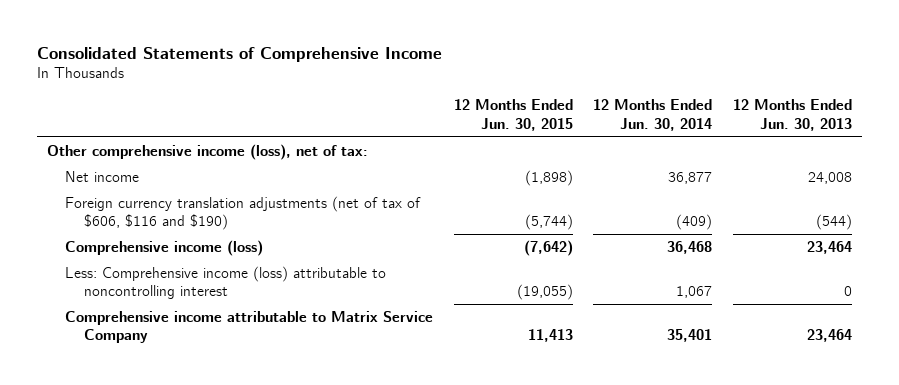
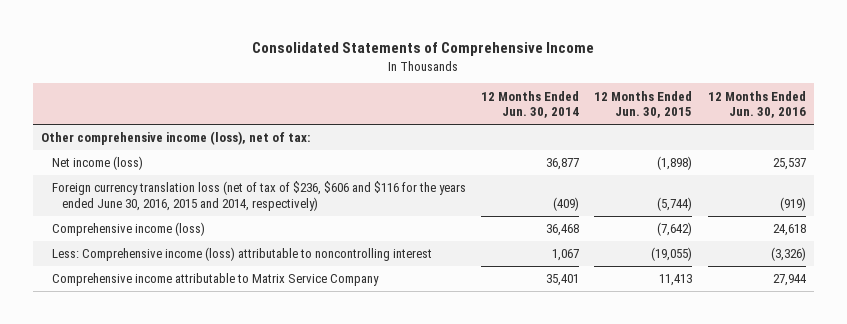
[733,99,853,131] 12 Months Ended Jun. 30, 2013 -> none
none -> [707,90,806,119] 12 Months Ended Jun. 30, 2016
[65,170,140,182] Net income -> [51,156,143,171] Net income (loss)
[65,195,422,231] Foreign currency translation adjustments (net of tax of $606, $116 and $190) -> [51,181,466,211] Foreign currency translation loss (net of tax of $236, $606 and $116 for the years ended June 30, 2016, 2015 and 2014, respectively)

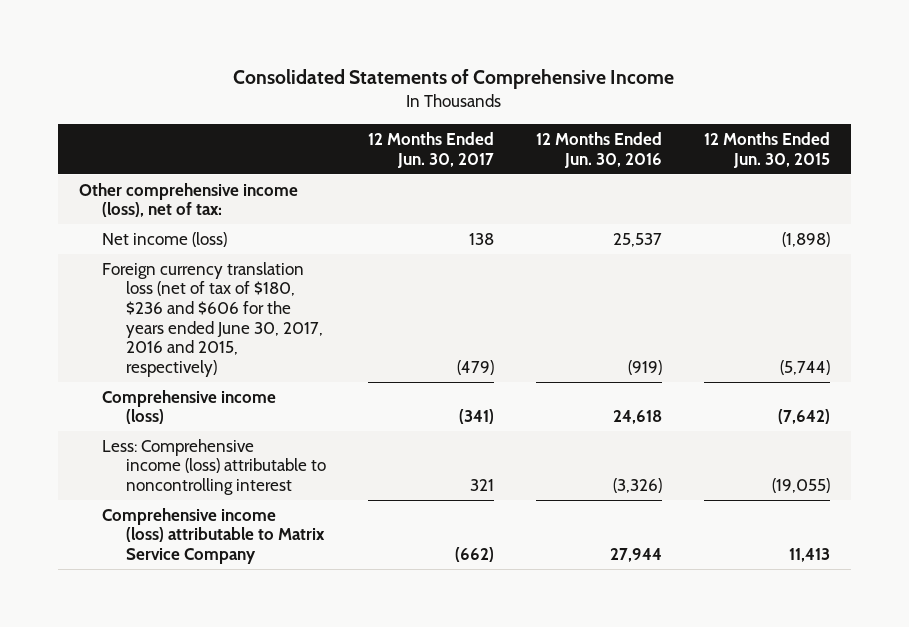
[480,90,579,119] 12 Months Ended Jun. 30, 2014 -> none
none -> [367,131,494,168] 12 Months Ended Jun. 30, 2017
[51,181,466,211] Foreign currency translation loss (net of tax of $236, $606 and $116 for the years ended June 30, 2016, 2015 and 2014, respectively) -> [102,261,323,377] Foreign currency translation loss (net of tax of $180, $236 and $606 for the years ended June 30, 2017, 2016 and 2015, respectively)
[51,273,379,287] Comprehensive income attributable to Matrix Service Company -> [102,507,325,565] Comprehensive income (loss) attributable to Matrix Service Company

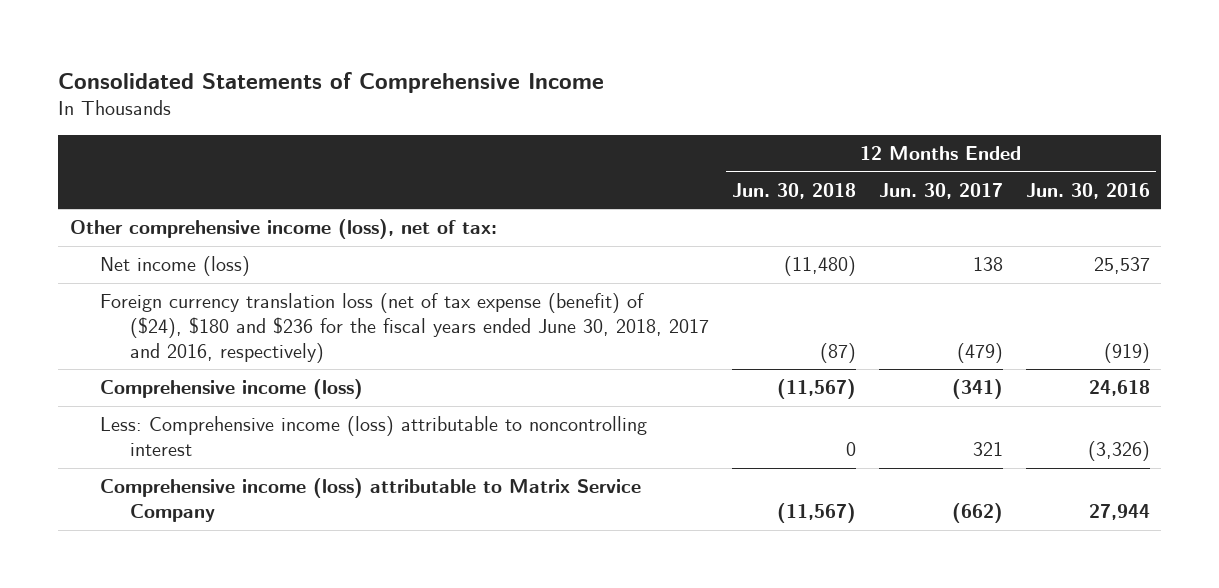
[703,131,830,168] 12 Months Ended Jun. 30, 2015 -> none
none -> [731,182,856,199] Jun. 30, 2018
[102,261,323,377] Foreign currency translation loss (net of tax of $180, $236 and $606 for the years ended June 30, 2017, 2016 and 2015, respectively) -> [99,293,709,363] Foreign currency translation loss (net of tax expense (benefit) of ($24), $180 and $236 for the fiscal years ended June 30, 2018, 2017 and 2016, respectively)

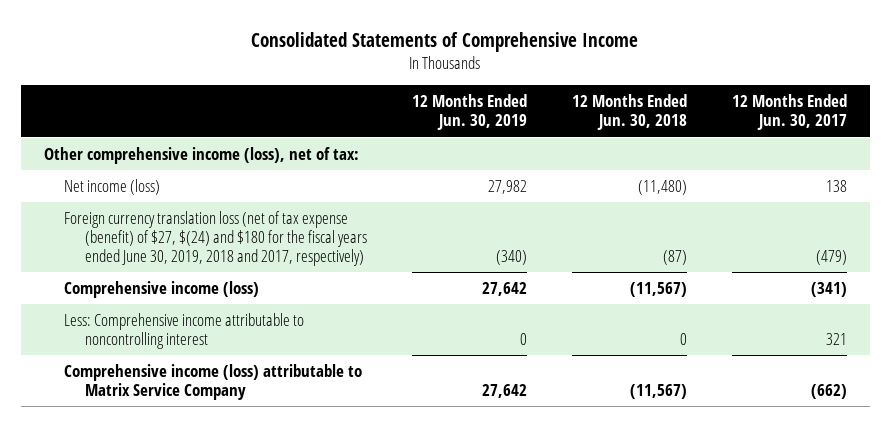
[1025,182,1150,199] Jun. 30, 2016 -> none
none -> [411,94,527,131] 12 Months Ended Jun. 30, 2019
[99,293,709,363] Foreign currency translation loss (net of tax expense (benefit) of ($24), $180 and $236 for the fiscal years ended June 30, 2018, 2017 and 2016, respectively) -> [64,210,367,267] Foreign currency translation loss (net of tax expense (benefit) of $27, $(24) and $180 for the fiscal years ended June 30, 2019, 2018 and 2017, respectively)
[99,416,647,457] Less: Comprehensive income (loss) attributable to noncontrolling interest -> [64,312,305,350] Less: Comprehensive income attributable to noncontrolling interest

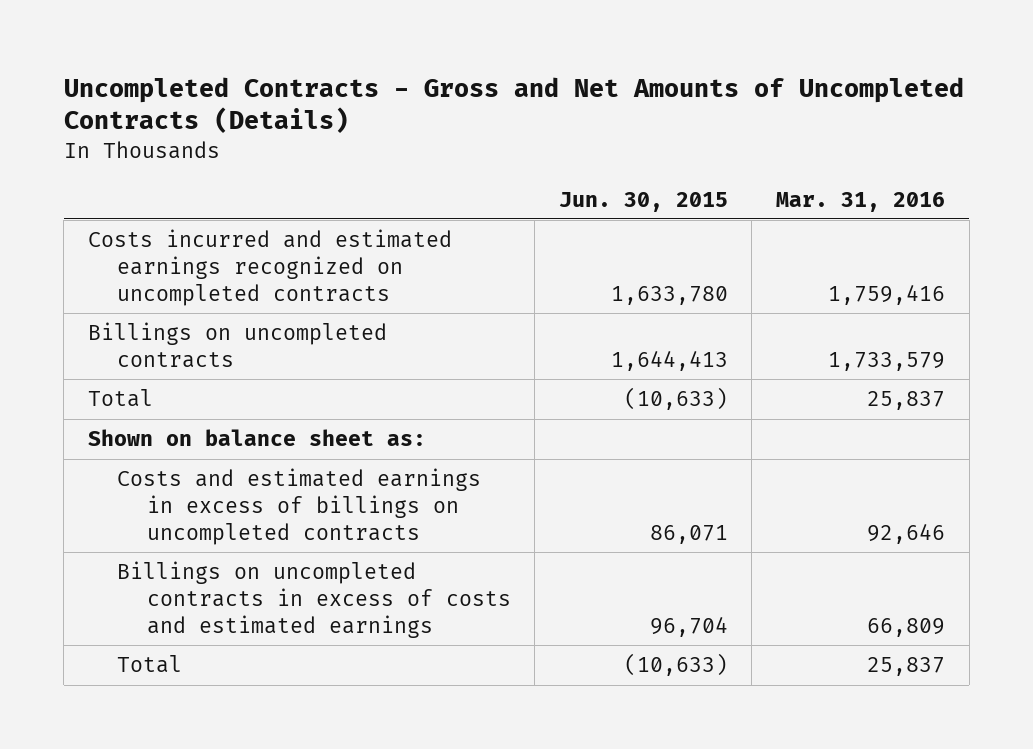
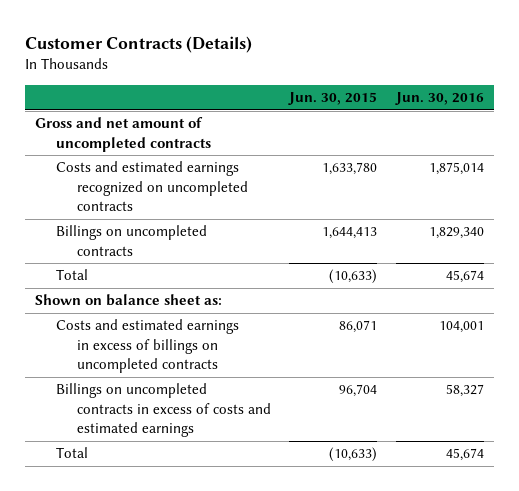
[63,76,964,134] Uncompleted Contracts - Gross and Net Amounts of Uncompleted Contracts (Details) -> [25,35,253,53] Customer Contracts (Details)
[776,191,946,212] Mar. 31, 2016 -> none
none -> [395,92,485,106] Jun. 30, 2016
none -> [34,117,211,152] Gross and net amount of uncompleted contracts
[87,229,452,306] Costs incurred and estimated earnings recognized on uncompleted contracts -> [55,161,248,212] Costs and estimated earnings recognized on uncompleted contracts

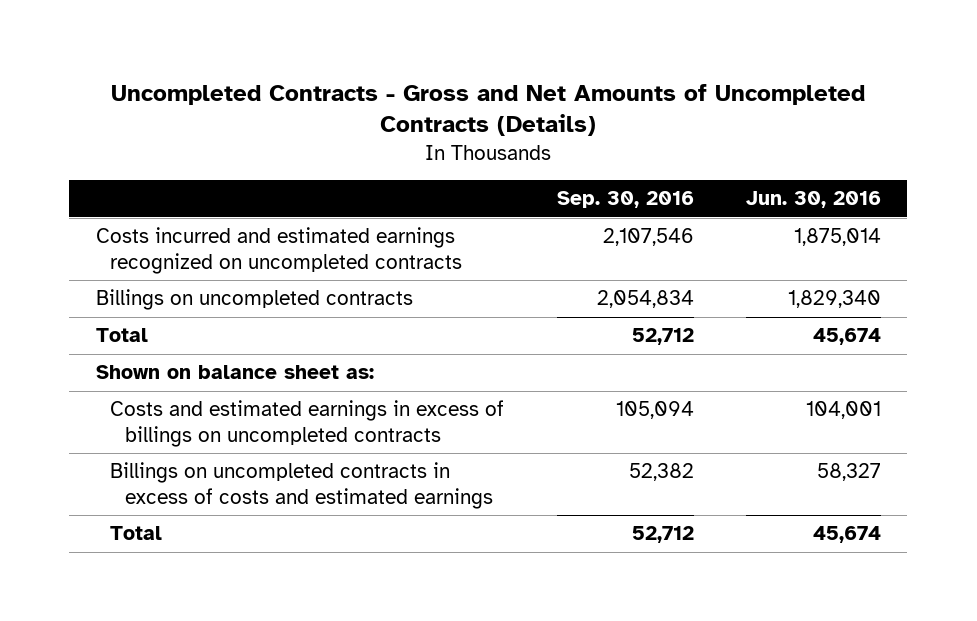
[25,35,253,53] Customer Contracts (Details) -> [111,83,866,137] Uncompleted Contracts - Gross and Net Amounts of Uncompleted Contracts (Details)
[288,92,378,106] Jun. 30, 2015 -> none
none -> [556,191,694,209] Sep. 30, 2016
[34,117,211,152] Gross and net amount of uncompleted contracts -> none
[55,161,248,212] Costs and estimated earnings recognized on uncompleted contracts -> [95,227,463,274] Costs incurred and estimated earnings recognized on uncompleted contracts

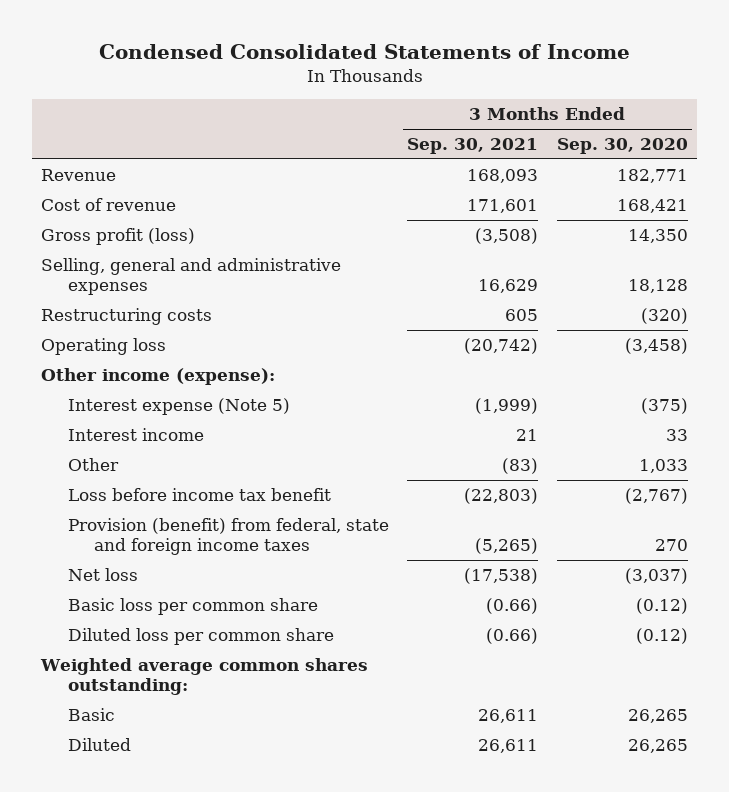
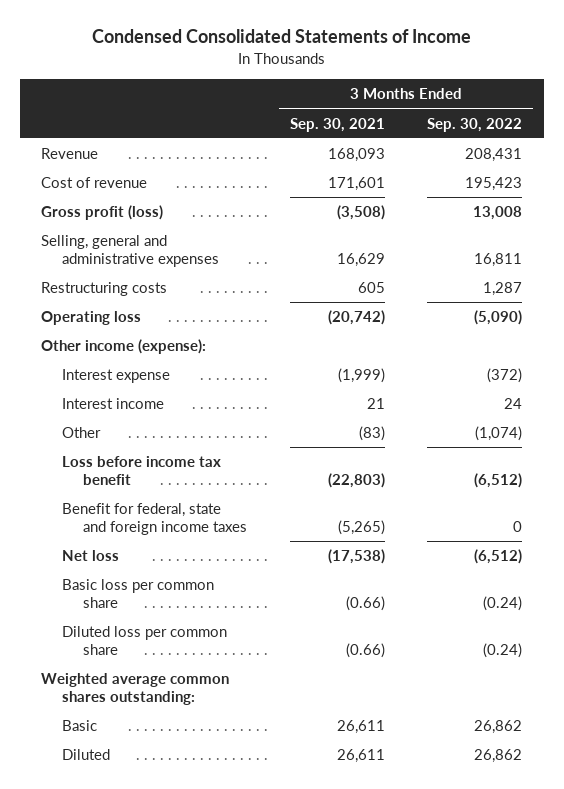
[556,138,688,155] Sep. 30, 2020 -> none
none -> [427,117,523,132] Sep. 30, 2022
[67,398,290,416] Interest expense (Note 5) -> [62,369,171,384] Interest expense
[67,518,389,556] Provision (benefit) from federal, state and foreign income taxes -> [62,503,248,535] Benefit for federal, state and foreign income taxes

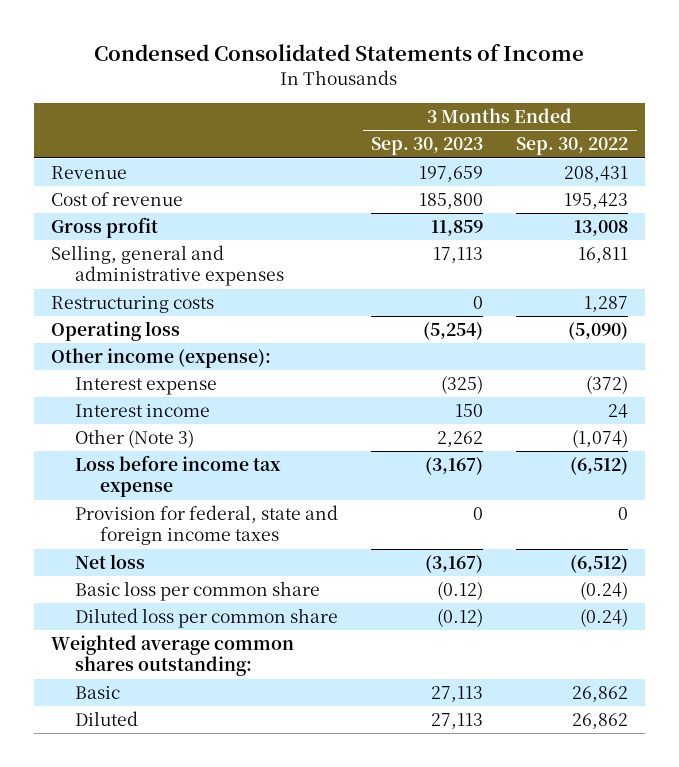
[289,117,385,132] Sep. 30, 2021 -> none
none -> [371,137,484,156] Sep. 30, 2023
[41,205,164,221] Gross profit (loss) -> [50,217,158,239] Gross profit
[62,427,102,439] Other -> [75,429,195,449] Other (Note 3)
[62,456,222,485] Loss before income tax benefit -> [75,455,282,498] Loss before income tax expense
[62,503,248,535] Benefit for federal, state and foreign income taxes -> [75,505,339,546] Provision for federal, state and foreign income taxes

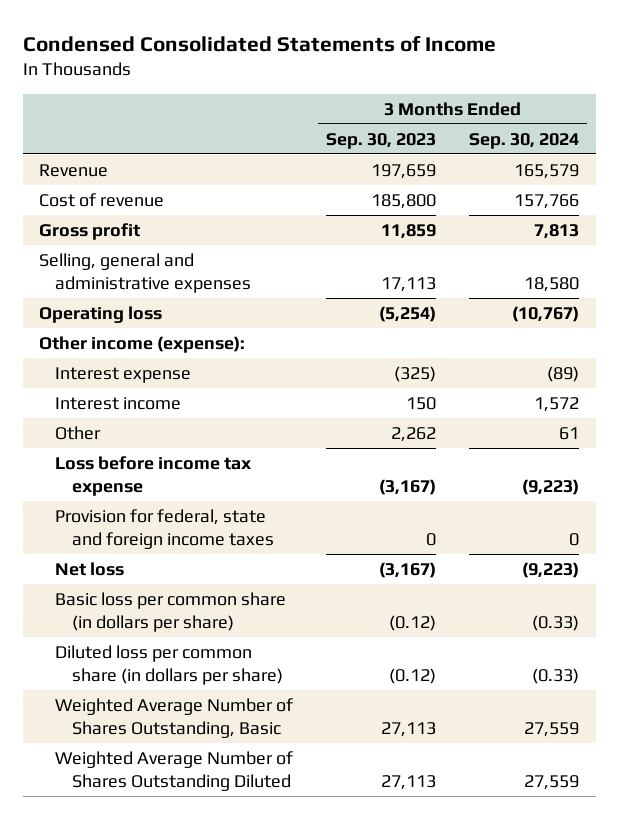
[516,137,629,156] Sep. 30, 2022 -> none
none -> [469,132,580,149] Sep. 30, 2024
[50,296,214,314] Restructuring costs -> none
[75,429,195,449] Other (Note 3) -> [55,425,102,440] Other
[50,635,294,677] Weighted average common shares outstanding: -> none
[75,581,321,602] Basic loss per common share -> [55,591,287,632] Basic loss per common share (in dollars per share)
[75,608,339,629] Diluted loss per common share -> [55,644,283,685] Diluted loss per common share (in dollars per share)
[75,686,121,700] Basic -> [55,697,294,738] Weighted Average Number of Shares Outstanding, Basic
[75,711,139,727] Diluted -> [55,750,294,791] Weighted Average Number of Shares Outstanding Diluted

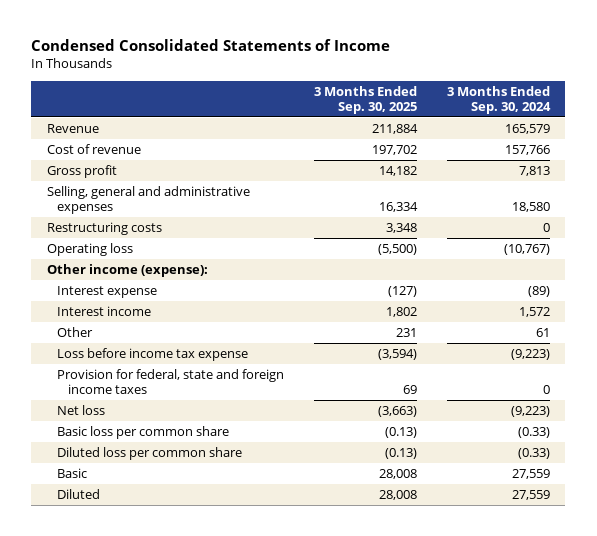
[326,132,437,149] Sep. 30, 2023 -> none
none -> [314,85,418,114] 3 Months Ended Sep. 30, 2025
none -> [46,221,162,235] Restructuring costs
[55,591,287,632] Basic loss per common share (in dollars per share) -> [57,425,230,439] Basic loss per common share
[55,644,283,685] Diluted loss per common share (in dollars per share) -> [57,446,243,460] Diluted loss per common share
[55,697,294,738] Weighted Average Number of Shares Outstanding, Basic -> [57,467,88,478] Basic
[55,750,294,791] Weighted Average Number of Shares Outstanding Diluted -> [57,488,101,499] Diluted

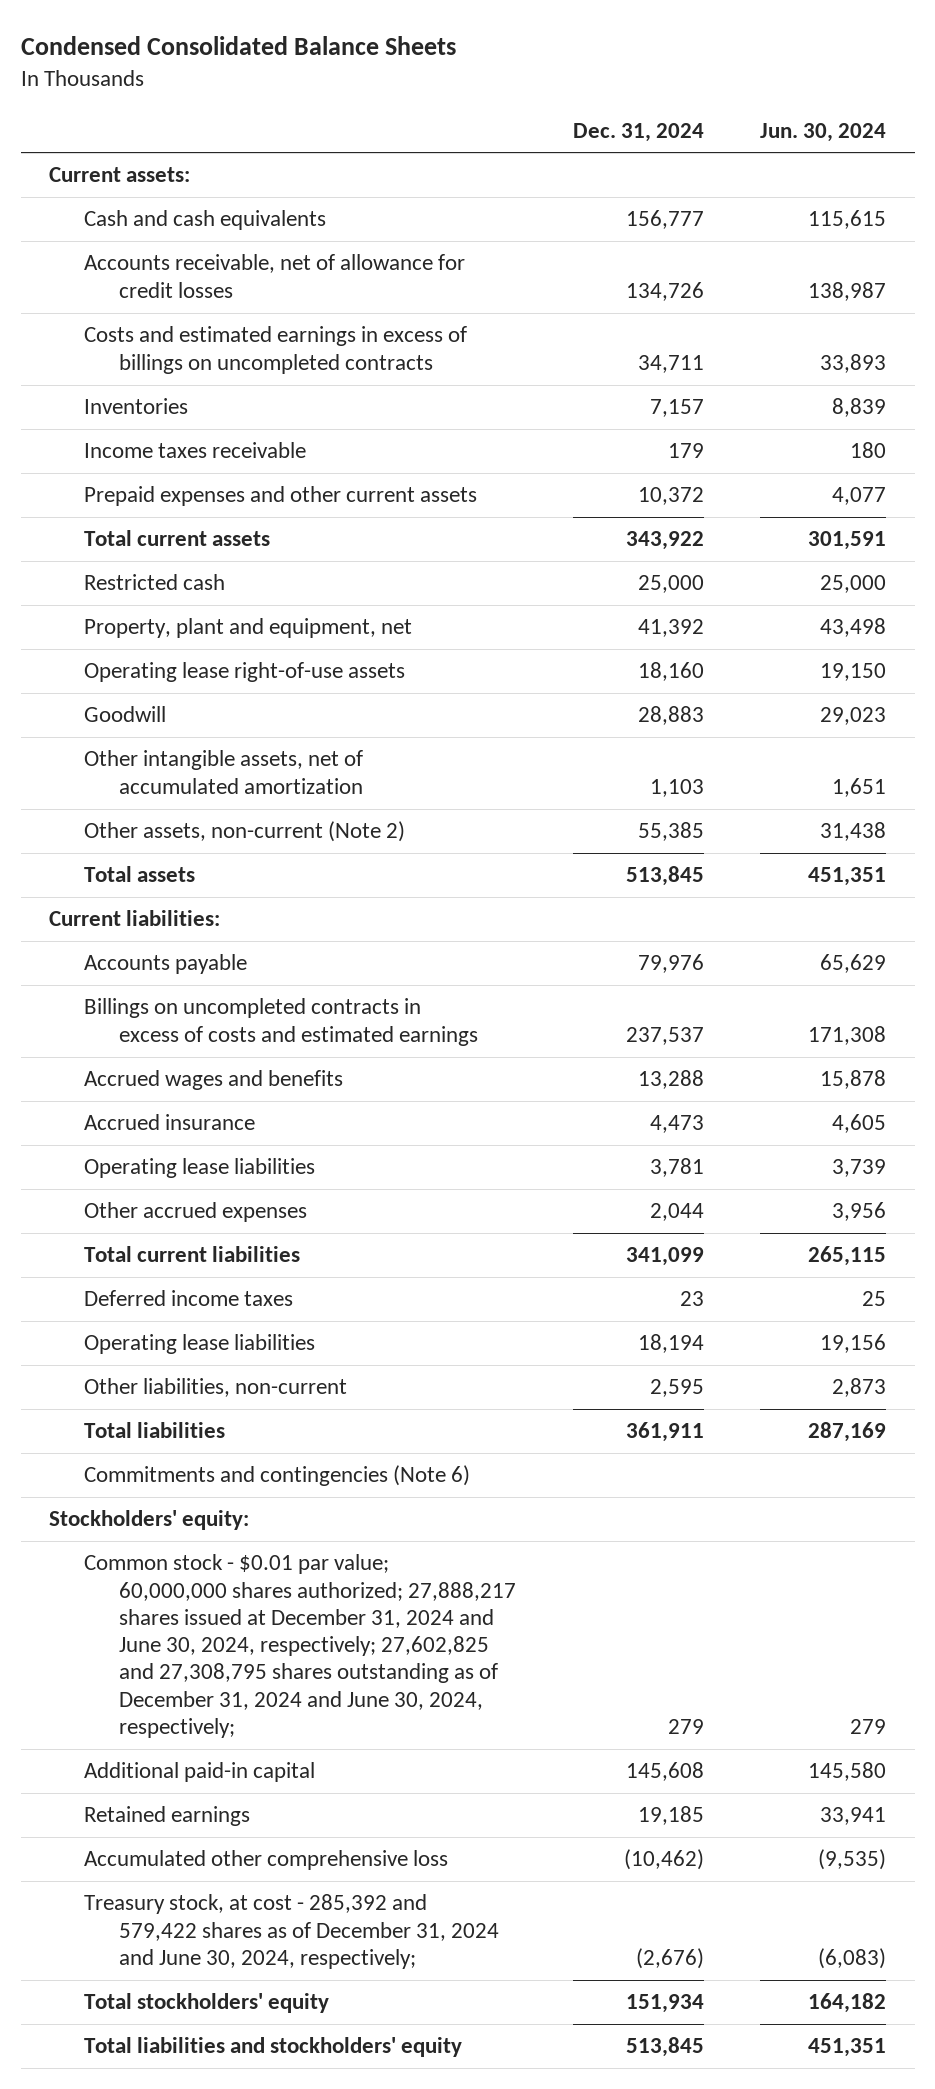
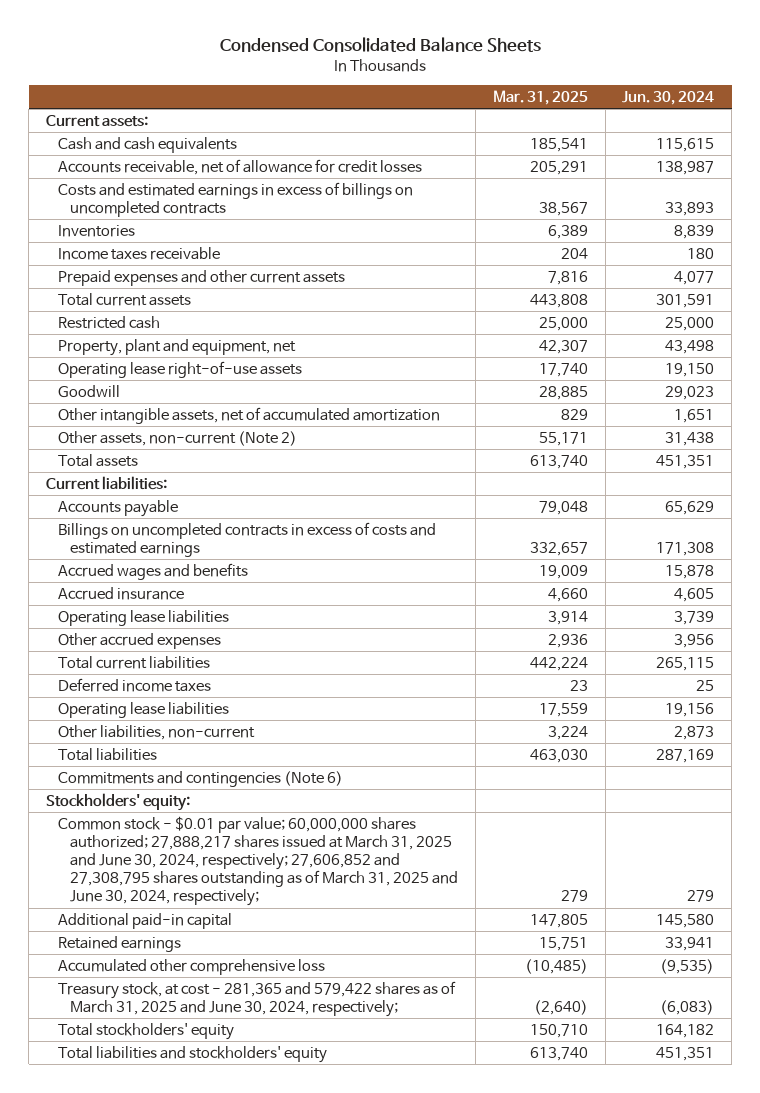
[572,122,704,142] Dec. 31, 2024 -> none
none -> [492,89,588,105] Mar. 31, 2025
[84,1554,517,1738] Common stock - $0.01 par value; 60,000,000 shares authorized; 27,888,217 shares issued at December 31, 2024 and June 30, 2024, respectively; 27,602,825 and 27,308,795 shares outstanding as of December 31, 2024 and June 30, 2024, respectively; -> [58,815,459,907] Common stock - $0.01 par value; 60,000,000 shares authorized; 27,888,217 shares issued at March 31, 2025 and June 30, 2024, respectively; 27,606,852 and 27,308,795 shares outstanding as of March 31, 2025 and June 30, 2024, respectively;
[84,1894,500,1969] Treasury stock, at cost - 285,392 and 579,422 shares as of December 31, 2024 and June 30, 2024, respectively; -> [58,980,457,1017] Treasury stock, at cost - 281,365 and 579,422 shares as of March 31, 2025 and June 30, 2024, respectively;

